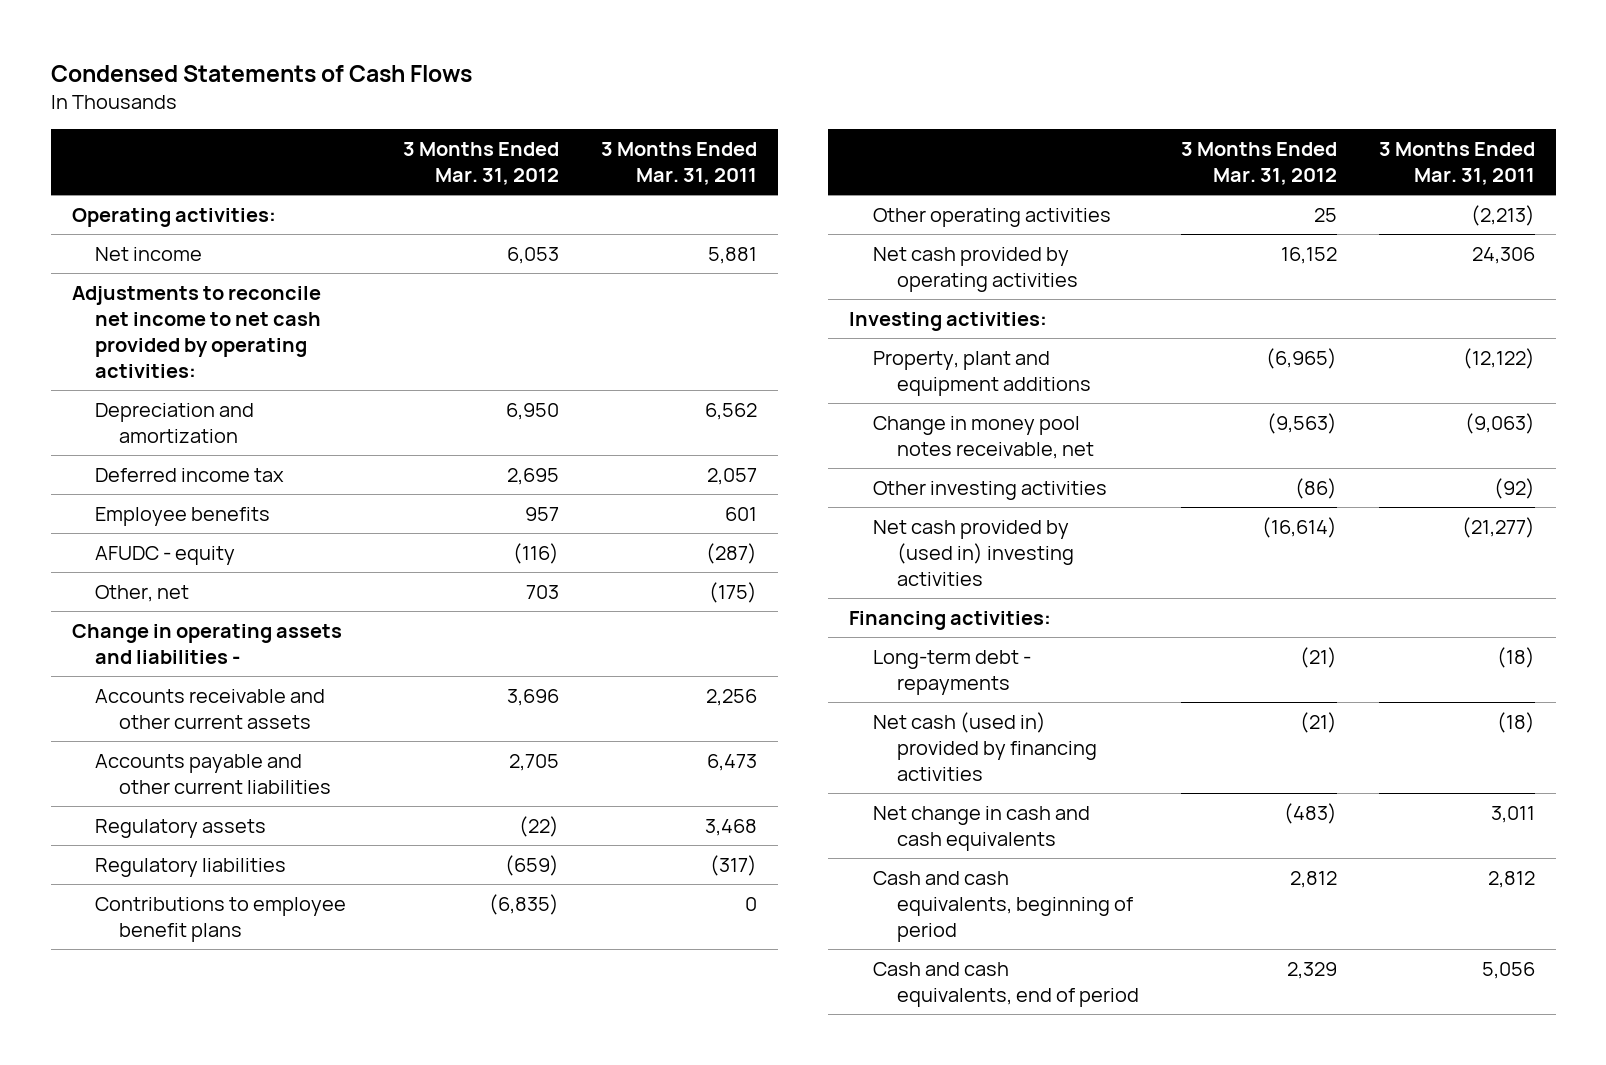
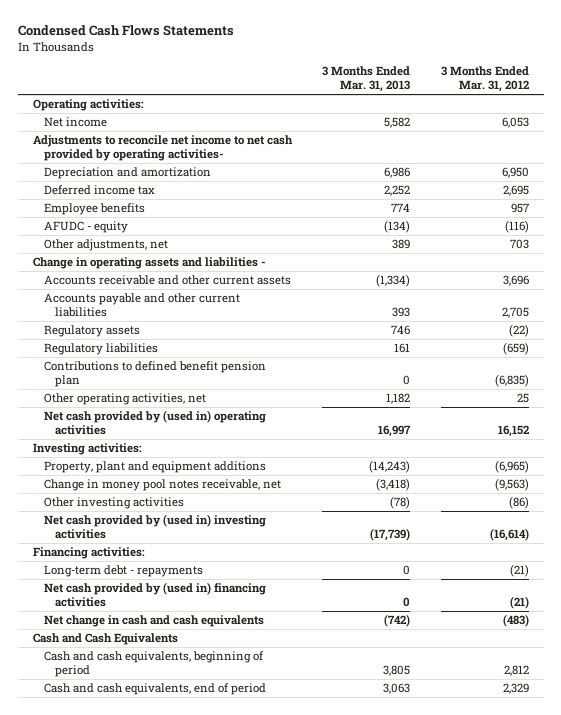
[50,64,472,82] Condensed Statements of Cash Flows -> [17,25,234,37] Condensed Cash Flows Statements
[600,141,757,186] 3 Months Ended Mar. 31, 2011 -> none
none -> [322,66,411,93] 3 Months Ended Mar. 31, 2013
[71,285,322,379] Adjustments to reconcile net income to net cash provided by operating activities: -> [32,135,293,161] Adjustments to reconcile net income to net cash provided by operating activities-
[95,584,190,602] Other, net -> [44,239,169,252] Other adjustments, net
[95,896,347,942] Contributions to employee benefit plans -> [44,361,267,387] Contributions to defined benefit pension plan
[872,207,1111,227] Other operating activities -> [44,393,207,406] Other operating activities, net
[872,246,1078,292] Net cash provided by operating activities -> [44,410,267,435] Net cash provided by (used in) operating activities
[872,711,1097,782] Net cash (used in) provided by financing activities -> [44,582,267,607] Net cash provided by (used in) financing activities
none -> [32,633,178,646] Cash and Cash Equivalents

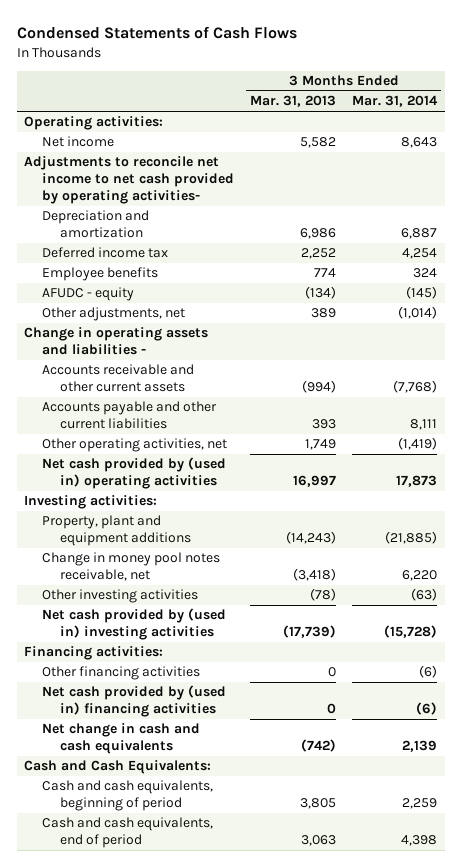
[17,25,234,37] Condensed Cash Flows Statements -> [16,26,297,40] Condensed Statements of Cash Flows
[440,66,529,93] 3 Months Ended Mar. 31, 2012 -> none
none -> [351,95,438,108] Mar. 31, 2014
[376,274,411,288] (1,334) -> [302,380,337,394] (994)
[44,325,141,338] Regulatory assets -> none
[44,343,159,356] Regulatory liabilities -> none
[44,361,267,387] Contributions to defined benefit pension plan -> none
[386,393,411,405] 1,182 -> [305,439,337,451] 1,749
[44,565,204,578] Long-term debt - repayments -> none
none -> [42,666,201,681] Other financing activities
[32,633,178,646] Cash and Cash Equivalents -> [24,760,212,775] Cash and Cash Equivalents:

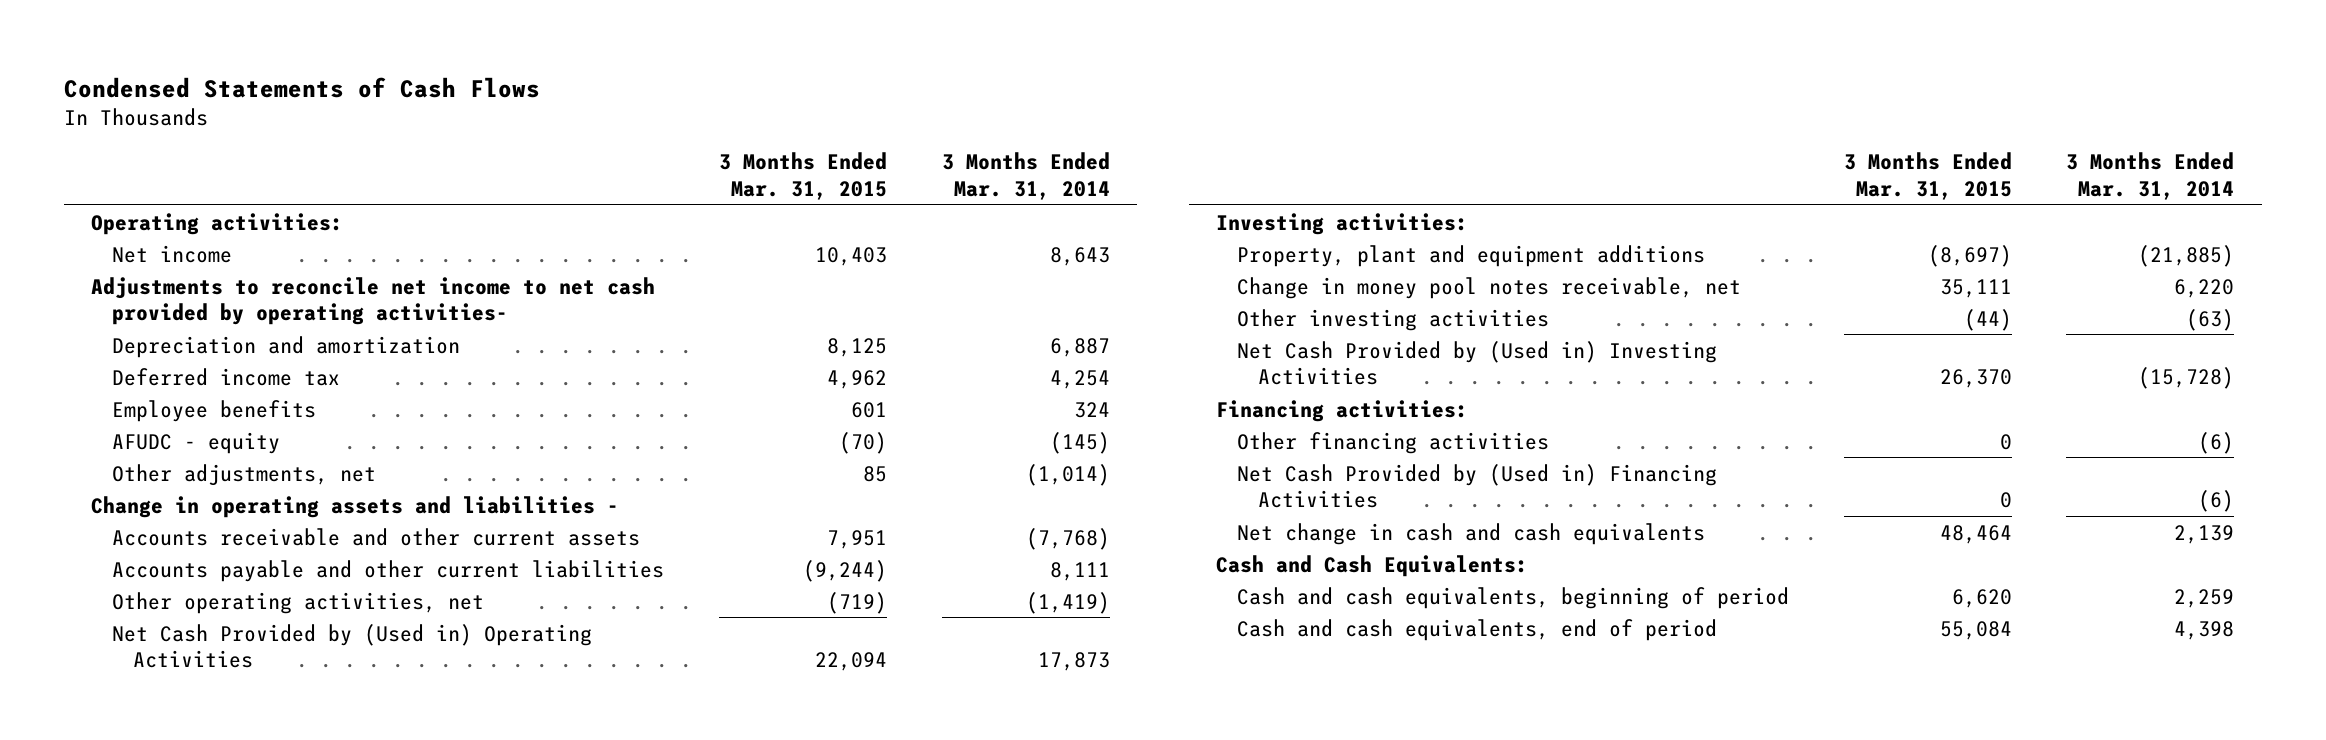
[250,95,337,108] Mar. 31, 2013 -> none
none -> [718,152,887,200] 3 Months Ended Mar. 31, 2015
[42,457,227,490] Net cash provided by (used in) operating activities -> [112,623,593,669] Net Cash Provided by (Used in) Operating Activities
[42,608,227,641] Net cash provided by (used in) investing activities -> [1237,340,1718,386] Net Cash Provided by (Used in) Investing Activities
[42,685,227,718] Net cash provided by (used in) financing activities -> [1237,463,1718,509] Net Cash Provided by (Used in) Financing Activities

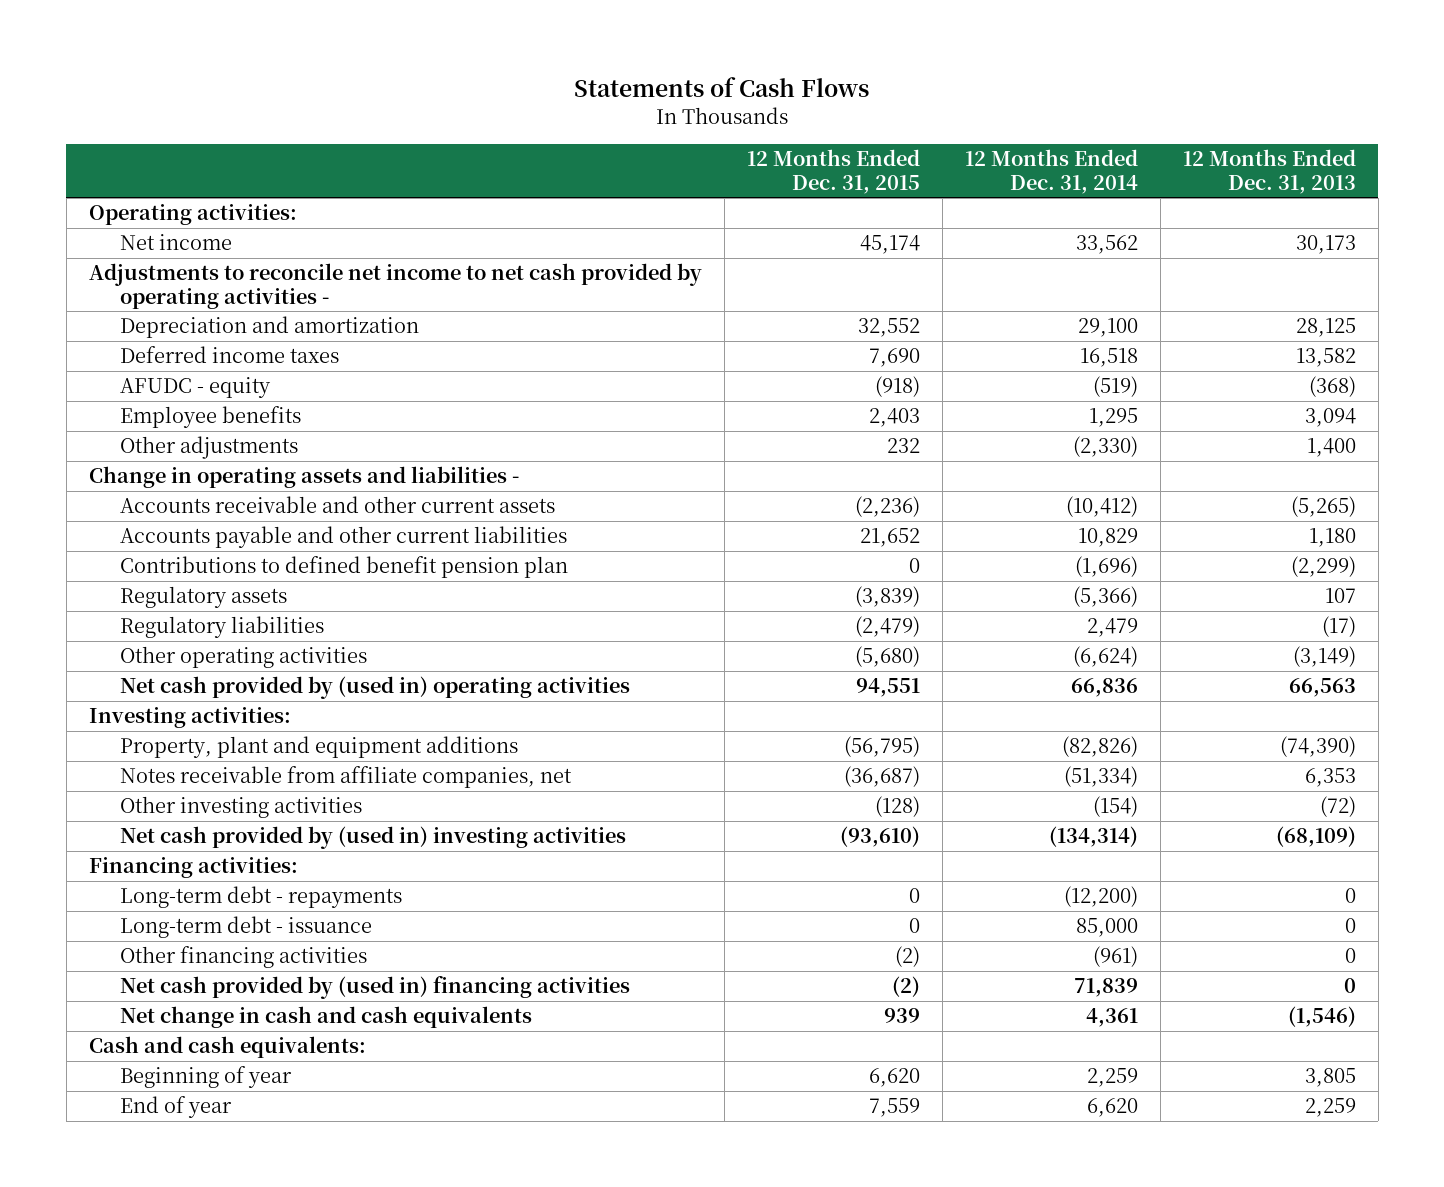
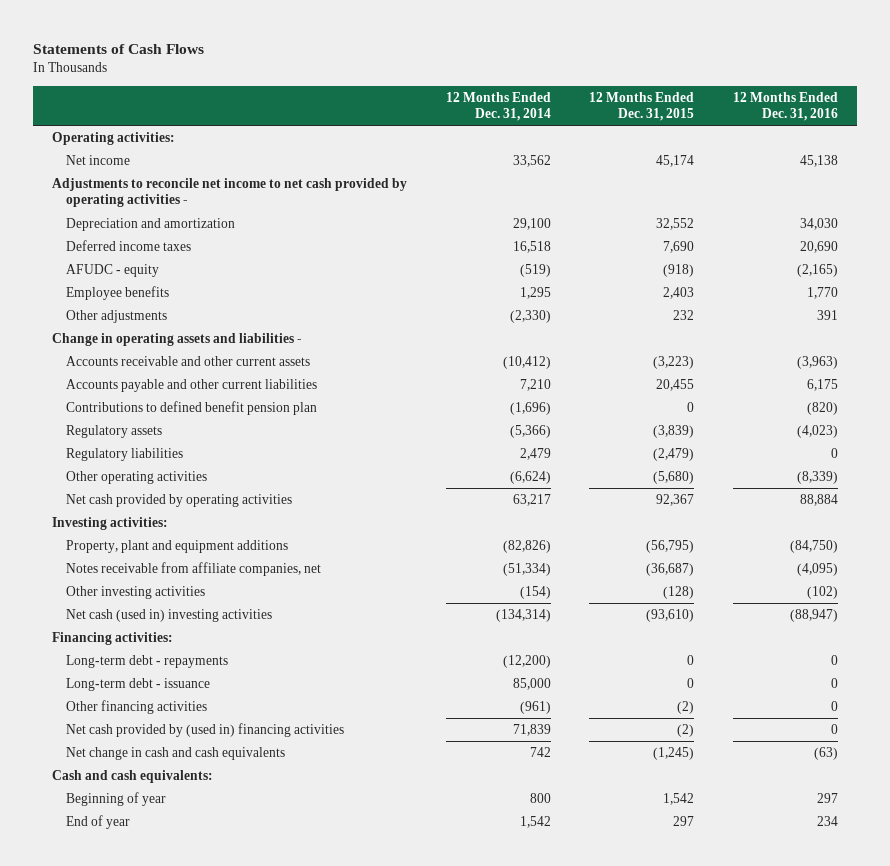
[1182,149,1356,194] 12 Months Ended Dec. 31, 2013 -> none
none -> [733,91,839,122] 12 Months Ended Dec. 31, 2016
[854,496,920,518] (2,236) -> [653,356,695,370] (3,223)
[859,528,920,548] 21,652 -> [656,379,695,392] 20,455
[1077,528,1138,548] 10,829 -> [519,379,551,392] 7,210
[119,676,630,700] Net cash provided by (used in) operating activities -> [66,494,293,508] Net cash provided by operating activities
[855,678,920,698] 94,551 -> [656,494,695,507] 92,367
[1070,678,1138,698] 66,836 -> [512,494,551,507] 63,217
[119,826,626,850] Net cash provided by (used in) investing activities -> [66,609,273,623] Net cash (used in) investing activities
[883,1008,920,1024] 939 -> [653,747,695,761] (1,245)
[1085,1008,1138,1028] 4,361 -> [529,747,551,758] 742
[868,1068,920,1088] 6,620 -> [663,793,695,806] 1,542
[1086,1068,1138,1088] 2,259 -> [529,793,551,804] 800
[868,1098,920,1118] 7,559 -> [673,816,695,827] 297
[1086,1098,1138,1118] 6,620 -> [519,816,551,829] 1,542

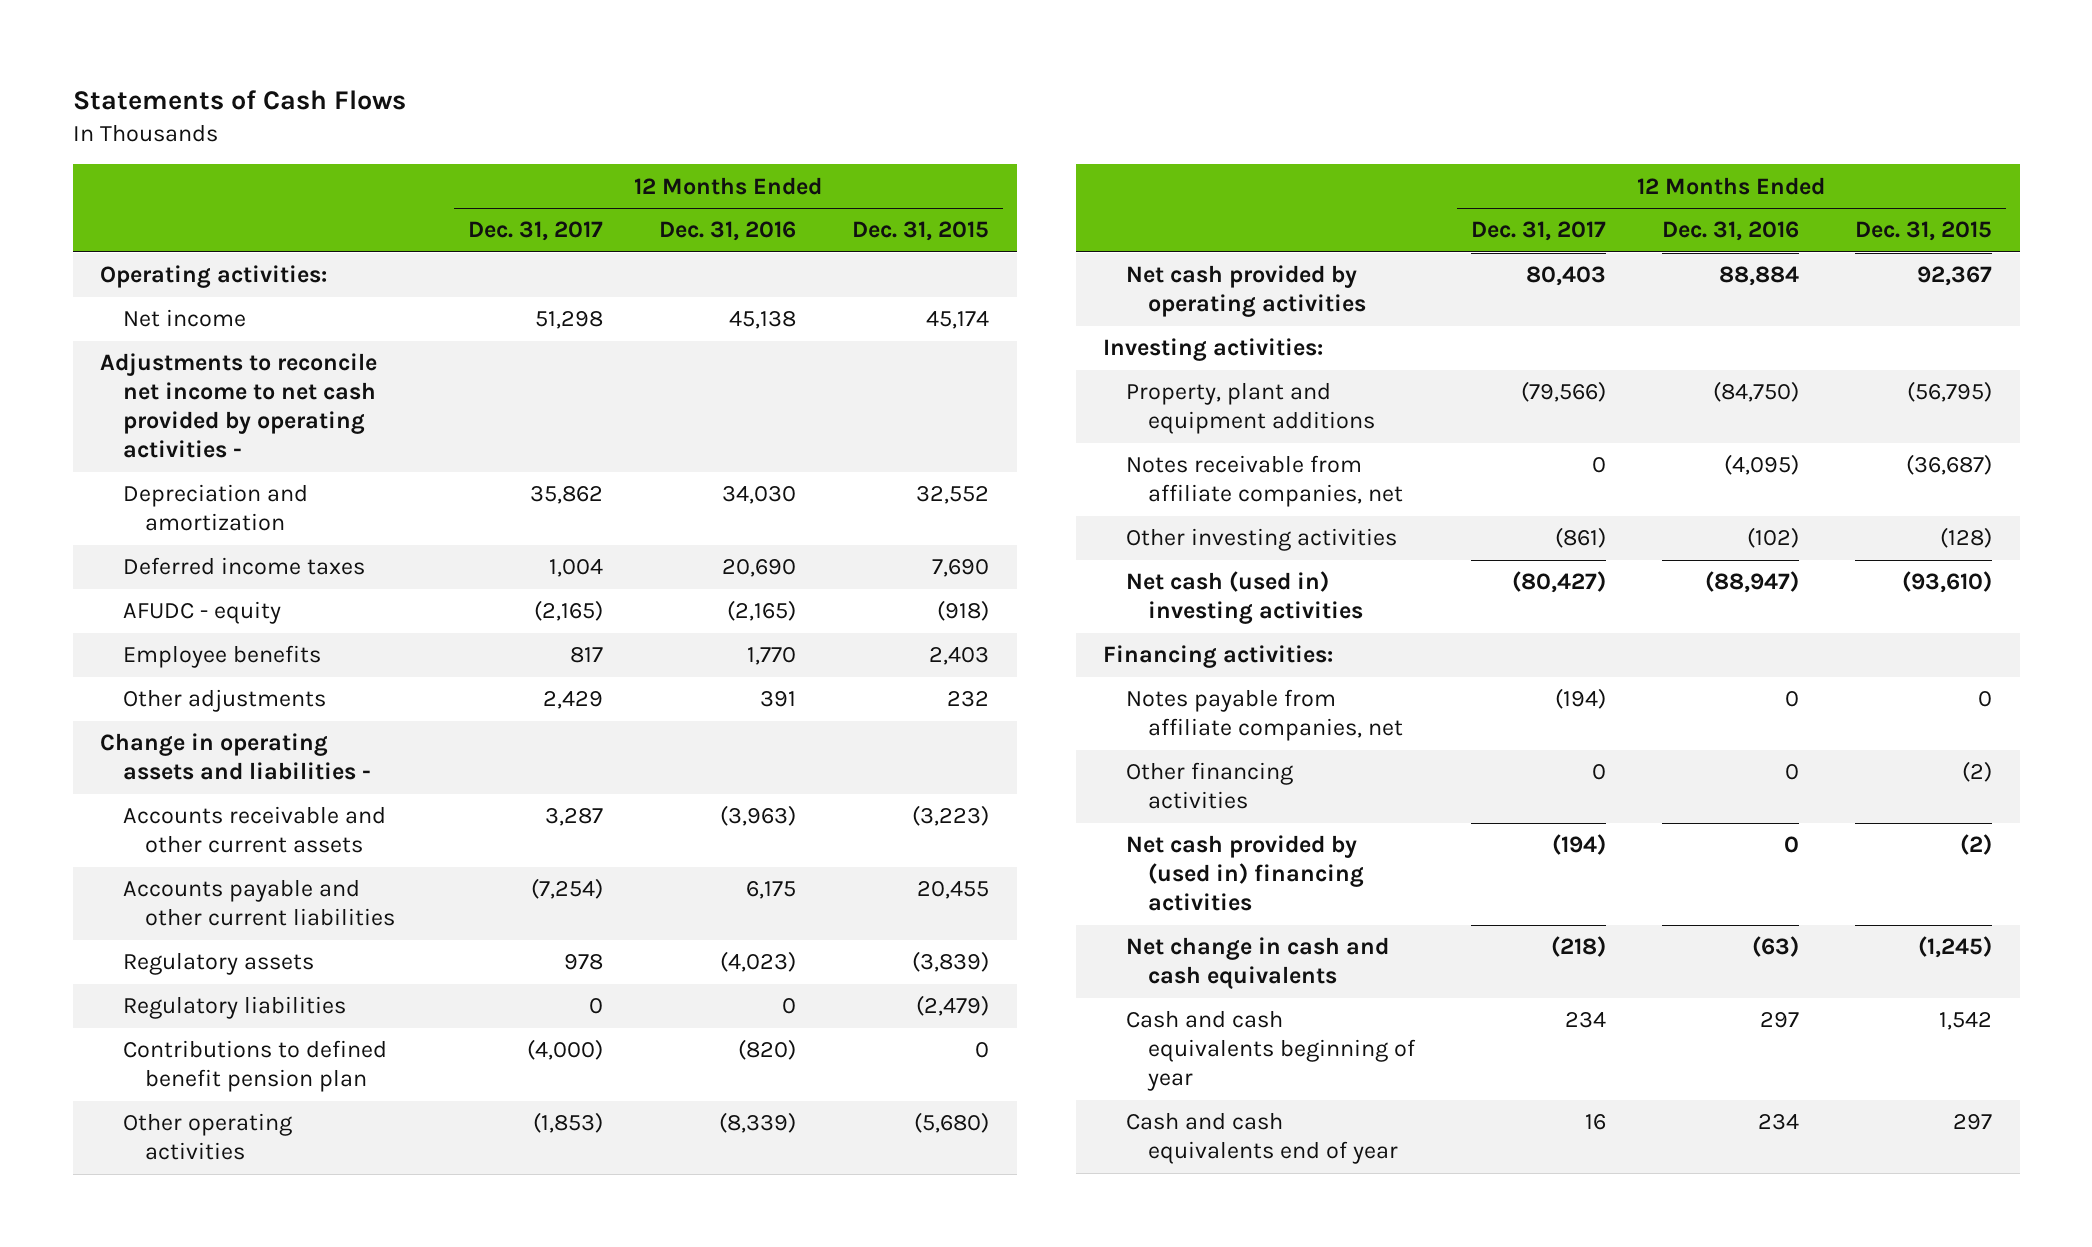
[445,91,551,122] 12 Months Ended Dec. 31, 2014 -> none
none -> [468,221,604,242] Dec. 31, 2017
[66,401,318,416] Contributions to defined benefit pension plan -> [122,1040,387,1093] Contributions to defined benefit pension plan
[66,655,229,669] Long-term debt - repayments -> none
[66,678,211,692] Long-term debt - issuance -> none
none -> [1125,689,1404,742] Notes payable from affiliate companies, net
[52,770,214,784] Cash and cash equivalents: -> none
[66,792,167,807] Beginning of year -> [1125,1010,1417,1092] Cash and cash equivalents beginning of year
[66,815,131,830] End of year -> [1125,1112,1399,1165] Cash and cash equivalents end of year

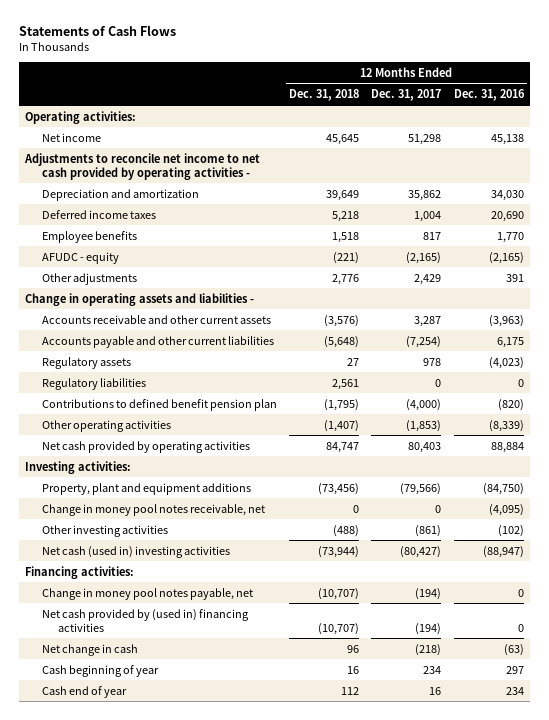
[851,221,989,242] Dec. 31, 2015 -> none
none -> [288,89,359,102] Dec. 31, 2018
[122,601,281,625] AFUDC - equity -> [41,251,119,264] AFUDC - equity
[1125,455,1404,508] Notes receivable from affiliate companies, net -> [41,503,265,516] Change in money pool notes receivable, net
[1125,762,1293,810] Other financing activities -> none
[1125,689,1404,742] Notes payable from affiliate companies, net -> [41,587,253,600] Change in money pool notes payable, net
[1125,937,1389,990] Net change in cash and cash equivalents -> [41,643,138,656] Net change in cash
[1125,1010,1417,1092] Cash and cash equivalents beginning of year -> [41,664,159,677] Cash beginning of year
[1125,1112,1399,1165] Cash and cash equivalents end of year -> [41,685,127,698] Cash end of year

